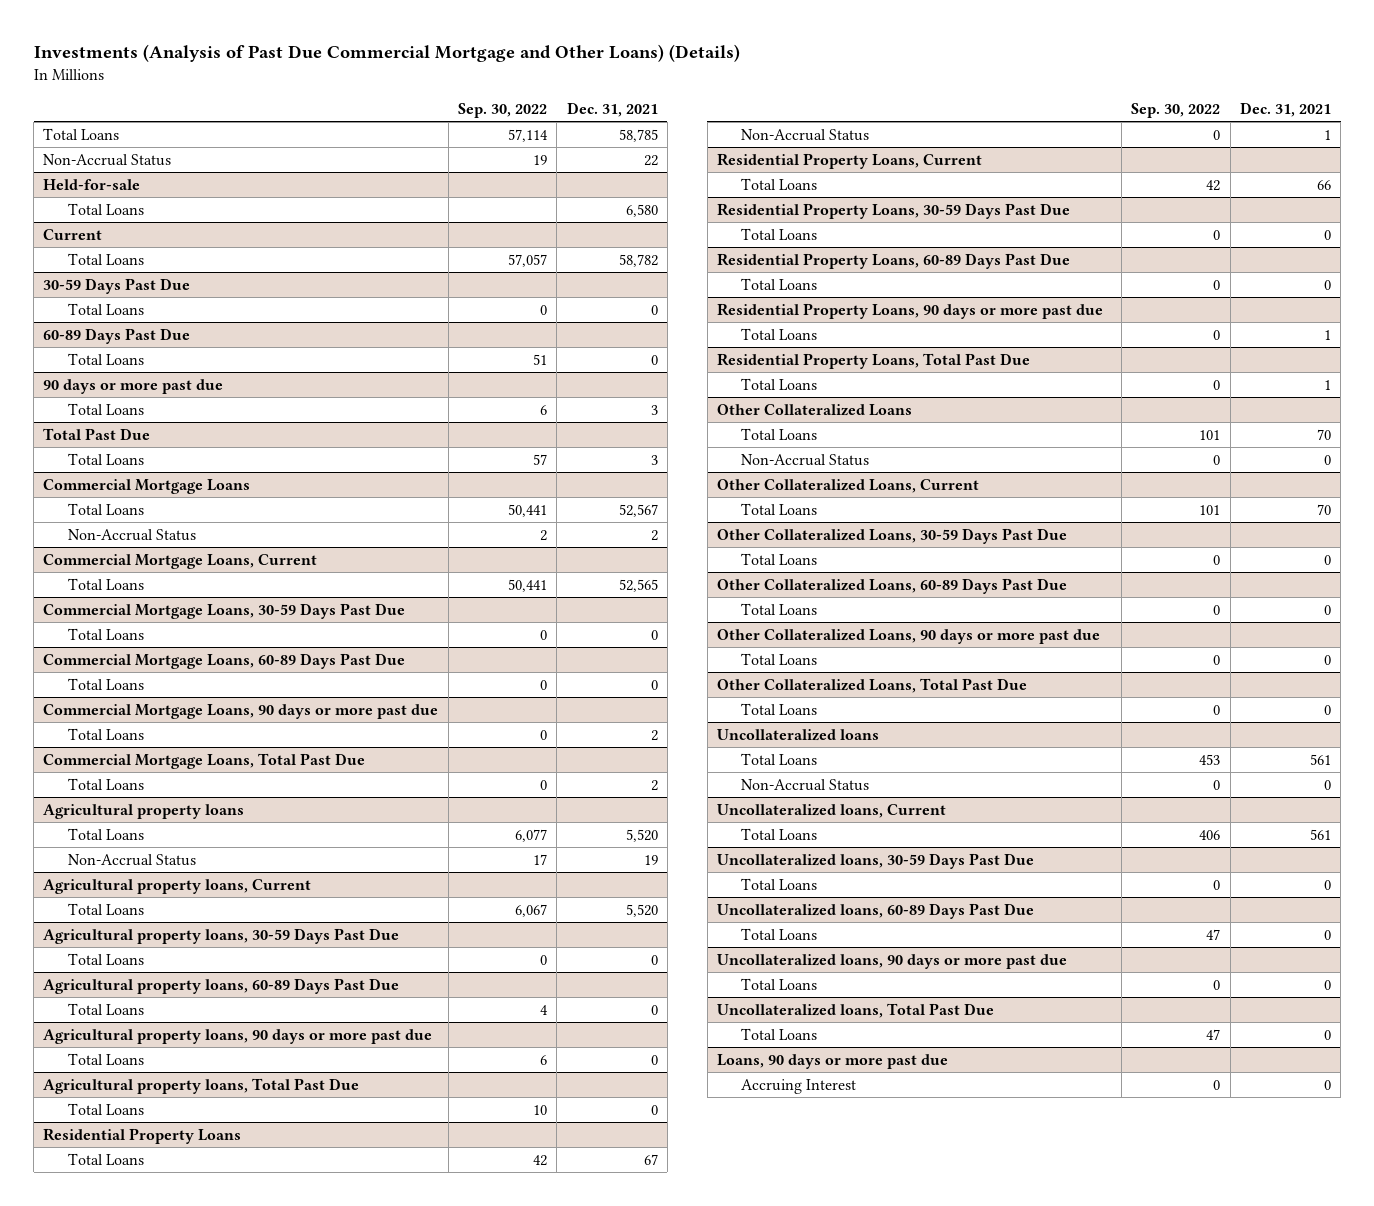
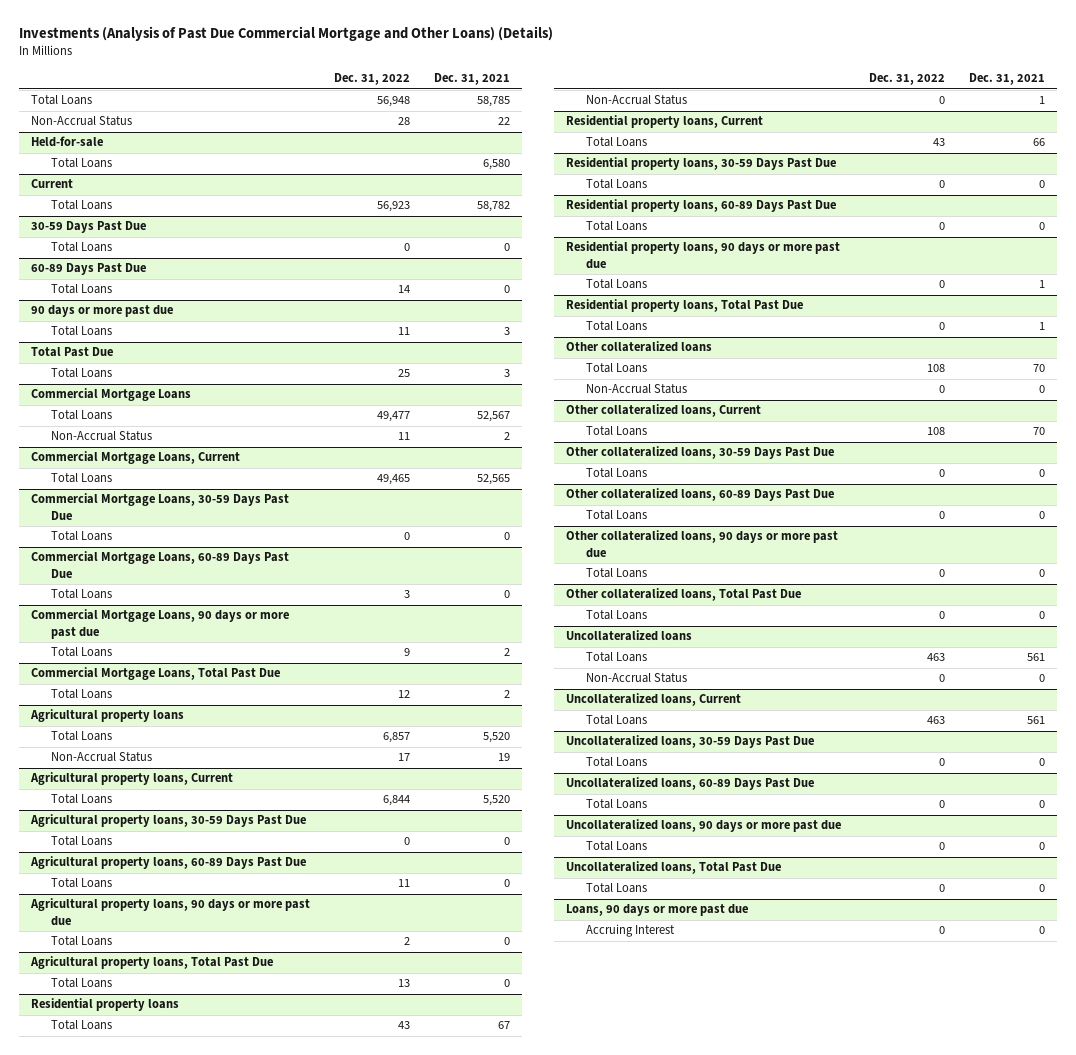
[457,102,547,118] Sep. 30, 2022 -> none
none -> [334,73,411,86] Dec. 31, 2022
[43,1127,242,1144] Residential Property Loans -> [30,998,179,1012] Residential property loans
[716,152,982,169] Residential Property Loans, Current -> [565,115,763,129] Residential property loans, Current
[716,202,1070,219] Residential Property Loans, 30-59 Days Past Due -> [565,157,836,171] Residential property loans, 30-59 Days Past Due
[716,252,1070,269] Residential Property Loans, 60-89 Days Past Due -> [565,199,836,213] Residential property loans, 60-89 Days Past Due
[716,302,1103,319] Residential Property Loans, 90 days or more past due -> [565,241,840,269] Residential property loans, 90 days or more past due
[716,352,1030,369] Residential Property Loans, Total Past Due -> [565,299,803,313] Residential property loans, Total Past Due
[716,403,912,416] Other Collateralized Loans -> [565,341,712,353] Other collateralized loans
[716,478,979,493] Other Collateralized Loans, Current -> [565,404,761,418] Other collateralized loans, Current
[716,527,1067,544] Other Collateralized Loans, 30-59 Days Past Due -> [565,446,834,460] Other collateralized loans, 30-59 Days Past Due
[716,577,1067,594] Other Collateralized Loans, 60-89 Days Past Due -> [565,488,834,502] Other collateralized loans, 60-89 Days Past Due
[716,628,1100,644] Other Collateralized Loans, 90 days or more past due -> [565,530,838,558] Other collateralized loans, 90 days or more past due
[716,677,1027,693] Other Collateralized Loans, Total Past Due -> [565,588,801,602] Other collateralized loans, Total Past Due

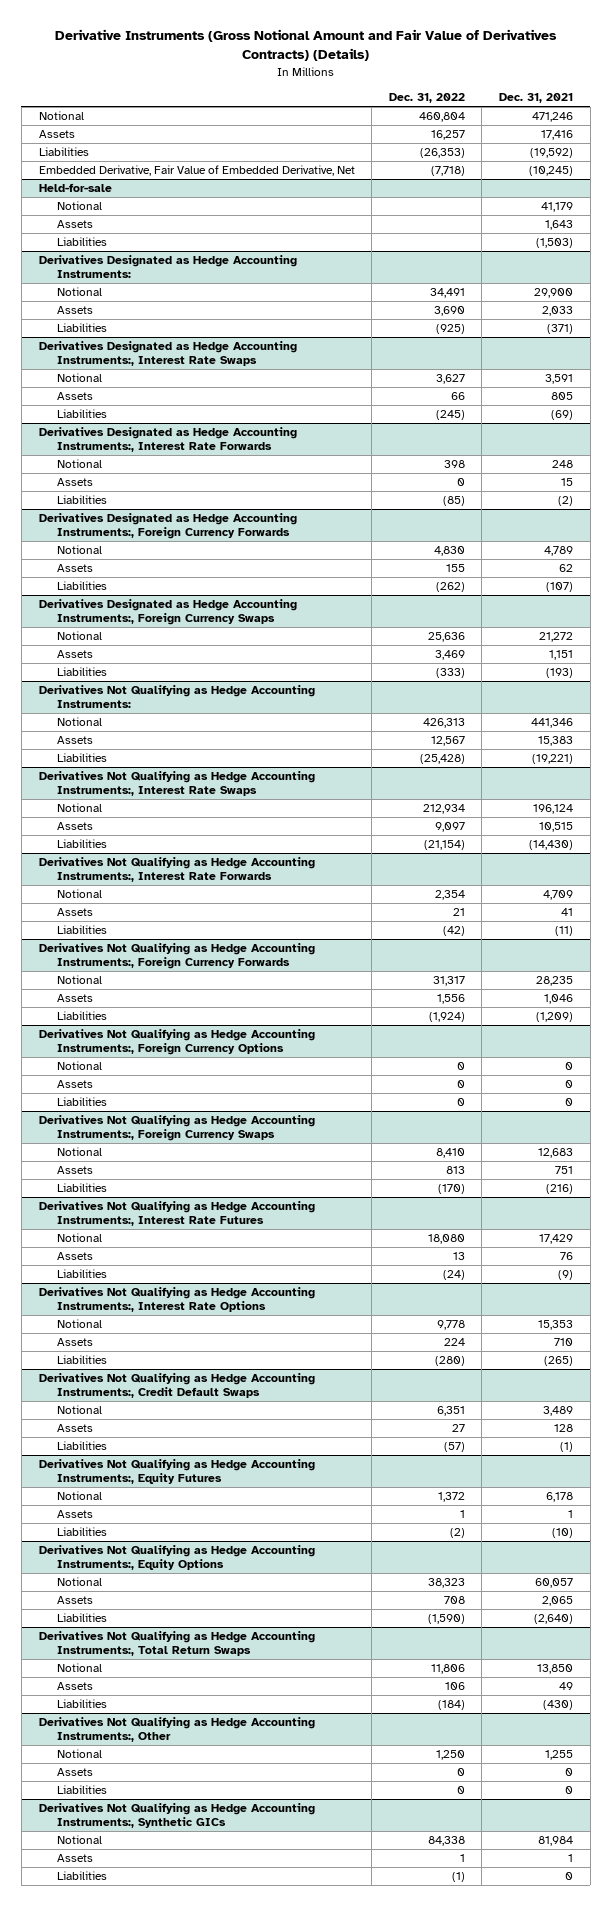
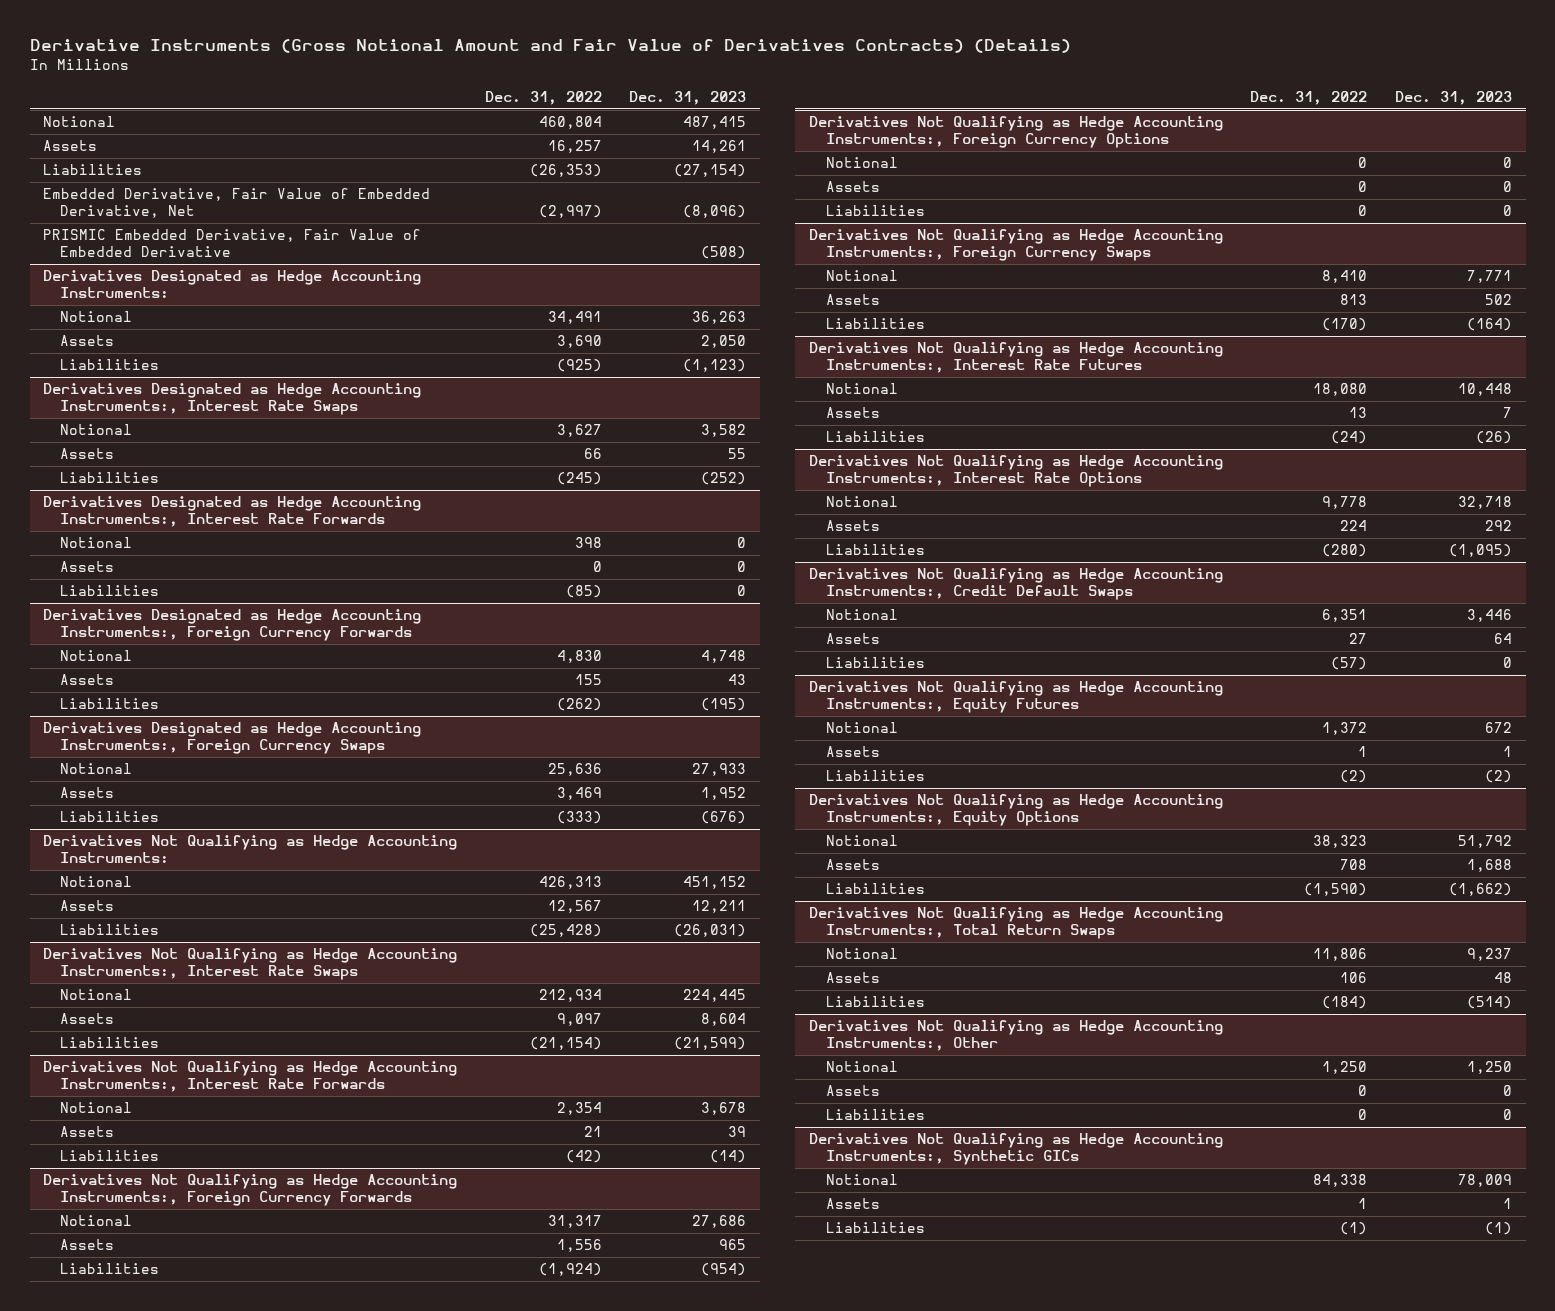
[498,93,573,104] Dec. 31, 2021 -> none
none -> [629,90,747,105] Dec. 31, 2023
[38,183,112,193] Held-for-sale -> none
[57,201,103,211] Notional -> none
[57,220,94,229] Assets -> none
[57,237,108,247] Liabilities -> none
[430,166,465,177] (7,718) -> [538,204,602,218] (2,997)
none -> [43,229,422,257] PRISMIC Embedded Derivative, Fair Value of Embedded Derivative

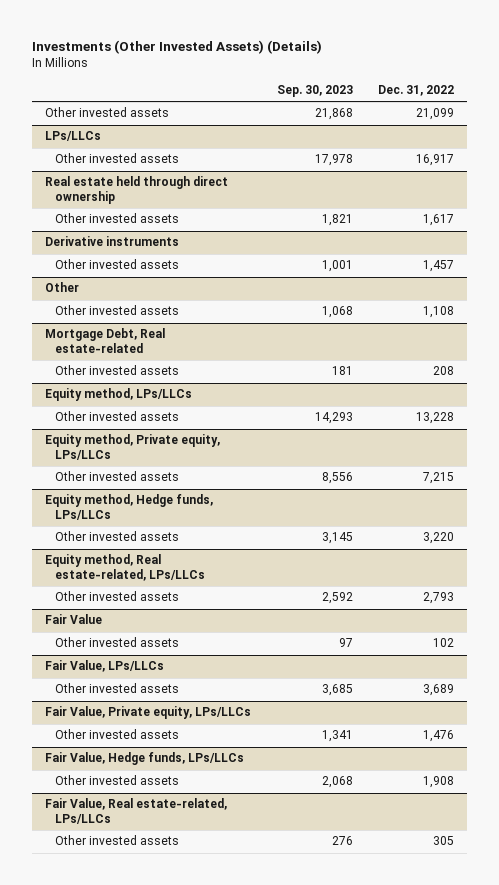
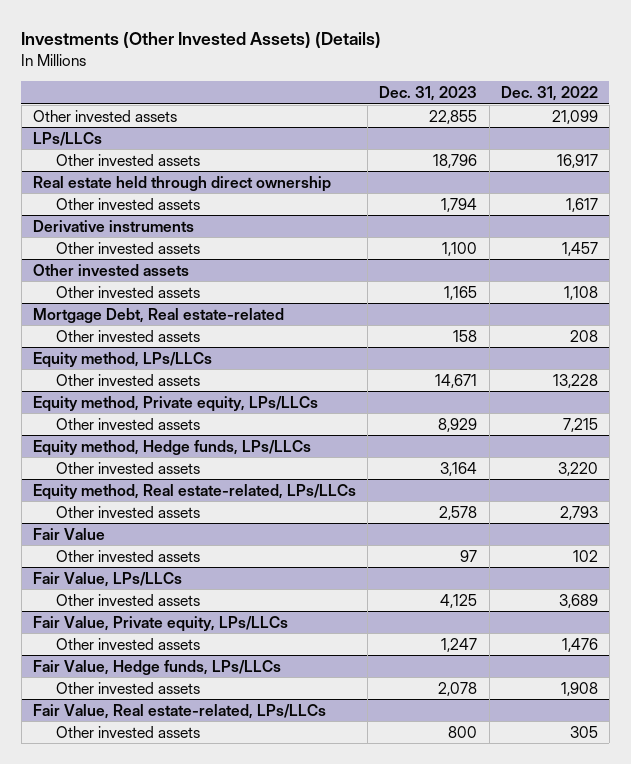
[276,85,353,98] Sep. 30, 2023 -> none
none -> [379,86,478,102] Dec. 31, 2023
[45,282,80,293] Other -> [33,263,190,276] Other invested assets

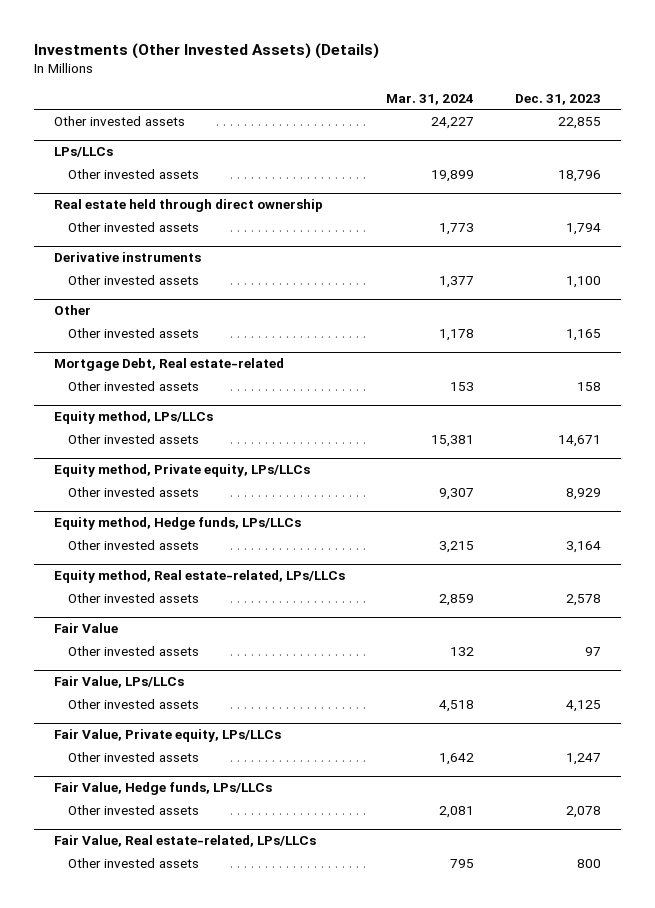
[500,86,598,102] Dec. 31, 2022 -> none
none -> [385,93,474,105] Mar. 31, 2024
[33,263,190,276] Other invested assets -> [54,305,92,316] Other

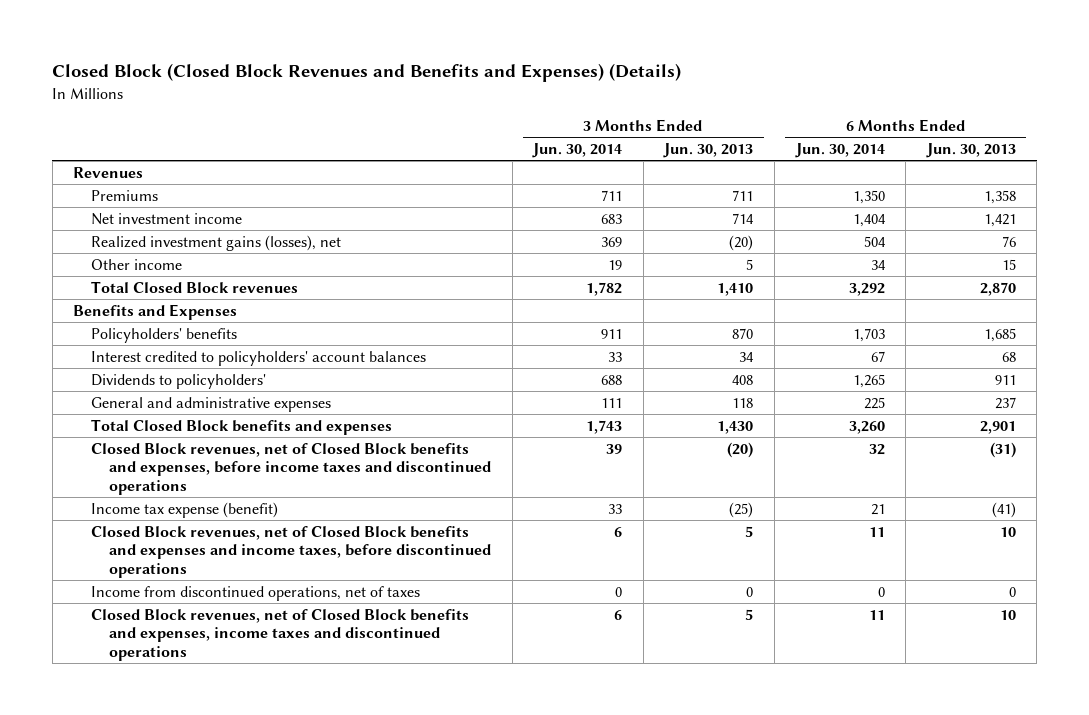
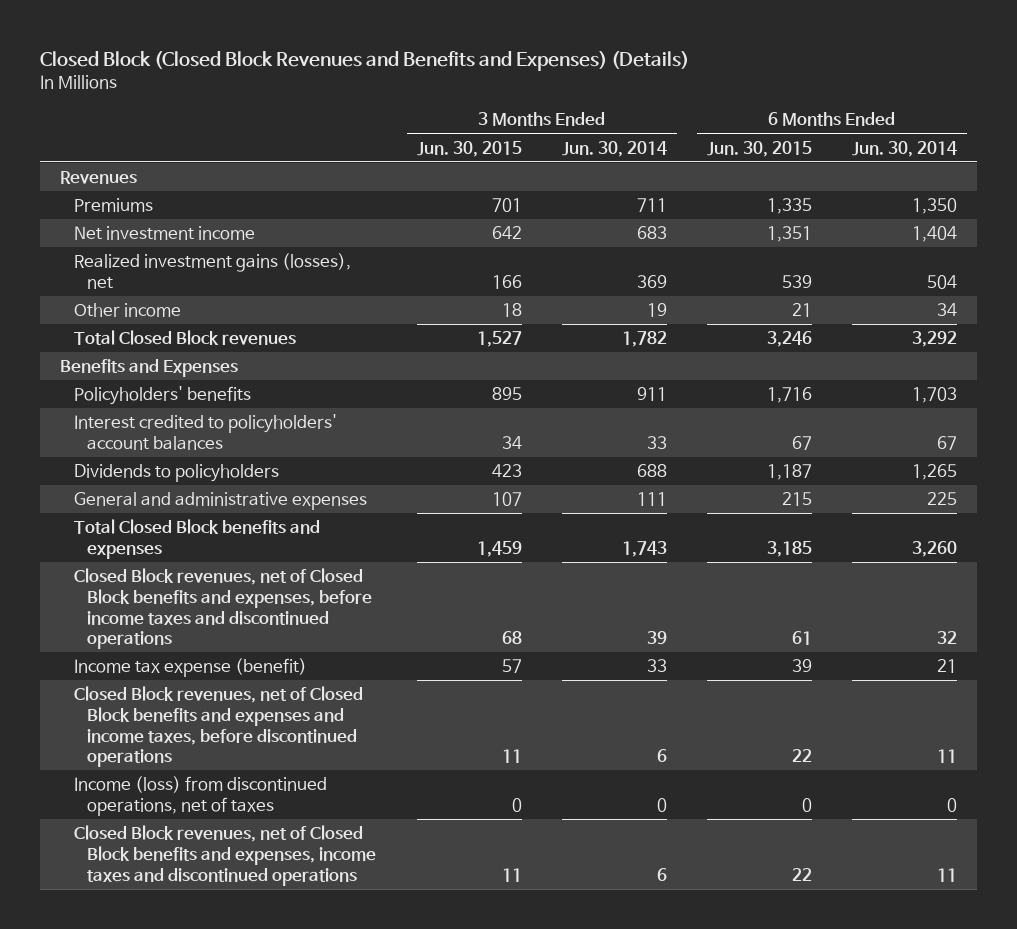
[663,143,754,159] Jun. 30, 2013 -> none
[925,143,1016,159] Jun. 30, 2013 -> none
none -> [416,140,522,157] Jun. 30, 2015
none -> [706,140,812,157] Jun. 30, 2015
[91,373,267,389] Dividends to policyholders' -> [73,464,279,483] Dividends to policyholders
[91,585,421,601] Income from discontinued operations, net of taxes -> [73,776,327,816] Income (loss) from discontinued operations, net of taxes

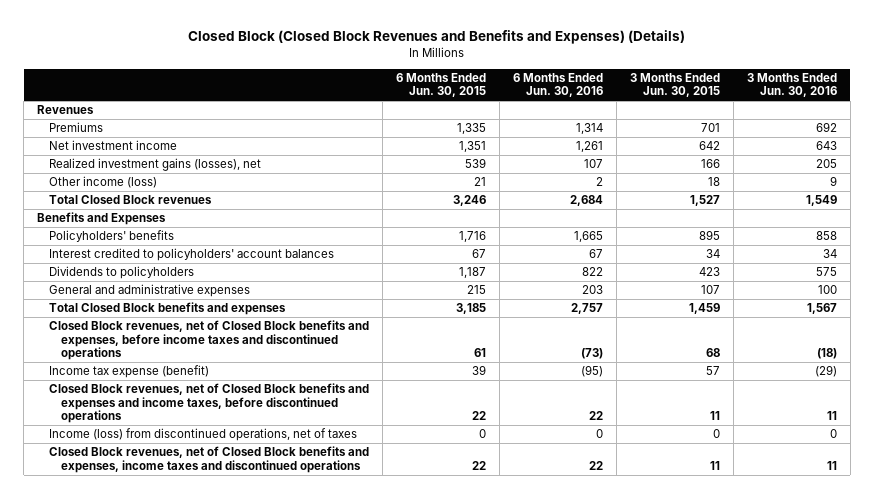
[561,140,667,157] Jun. 30, 2014 -> none
[852,140,958,157] Jun. 30, 2014 -> none
none -> [512,72,603,98] 6 Months Ended Jun. 30, 2016
none -> [746,72,837,98] 3 Months Ended Jun. 30, 2016
[73,303,181,318] Other income -> [48,176,157,189] Other income (loss)

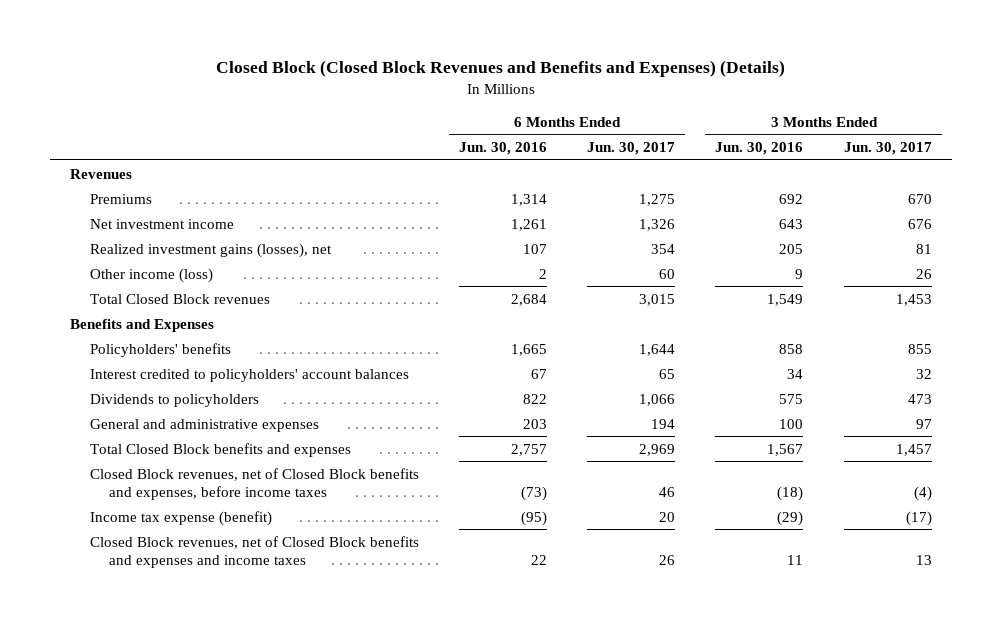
[395,72,486,98] 6 Months Ended Jun. 30, 2015 -> none
[629,72,720,98] 3 Months Ended Jun. 30, 2015 -> none
none -> [587,141,676,155] Jun. 30, 2017
none -> [843,141,932,155] Jun. 30, 2017
[48,320,369,361] Closed Block revenues, net of Closed Block benefits and expenses, before income taxes and discontinued operations -> [89,467,419,500] Closed Block revenues, net of Closed Block benefits and expenses, before income taxes
[48,383,369,424] Closed Block revenues, net of Closed Block benefits and expenses and income taxes, before discontinued operations -> none
[48,428,357,442] Income (loss) from discontinued operations, net of taxes -> none
[48,446,369,473] Closed Block revenues, net of Closed Block benefits and expenses, income taxes and discontinued operations -> [89,535,419,568] Closed Block revenues, net of Closed Block benefits and expenses and income taxes

